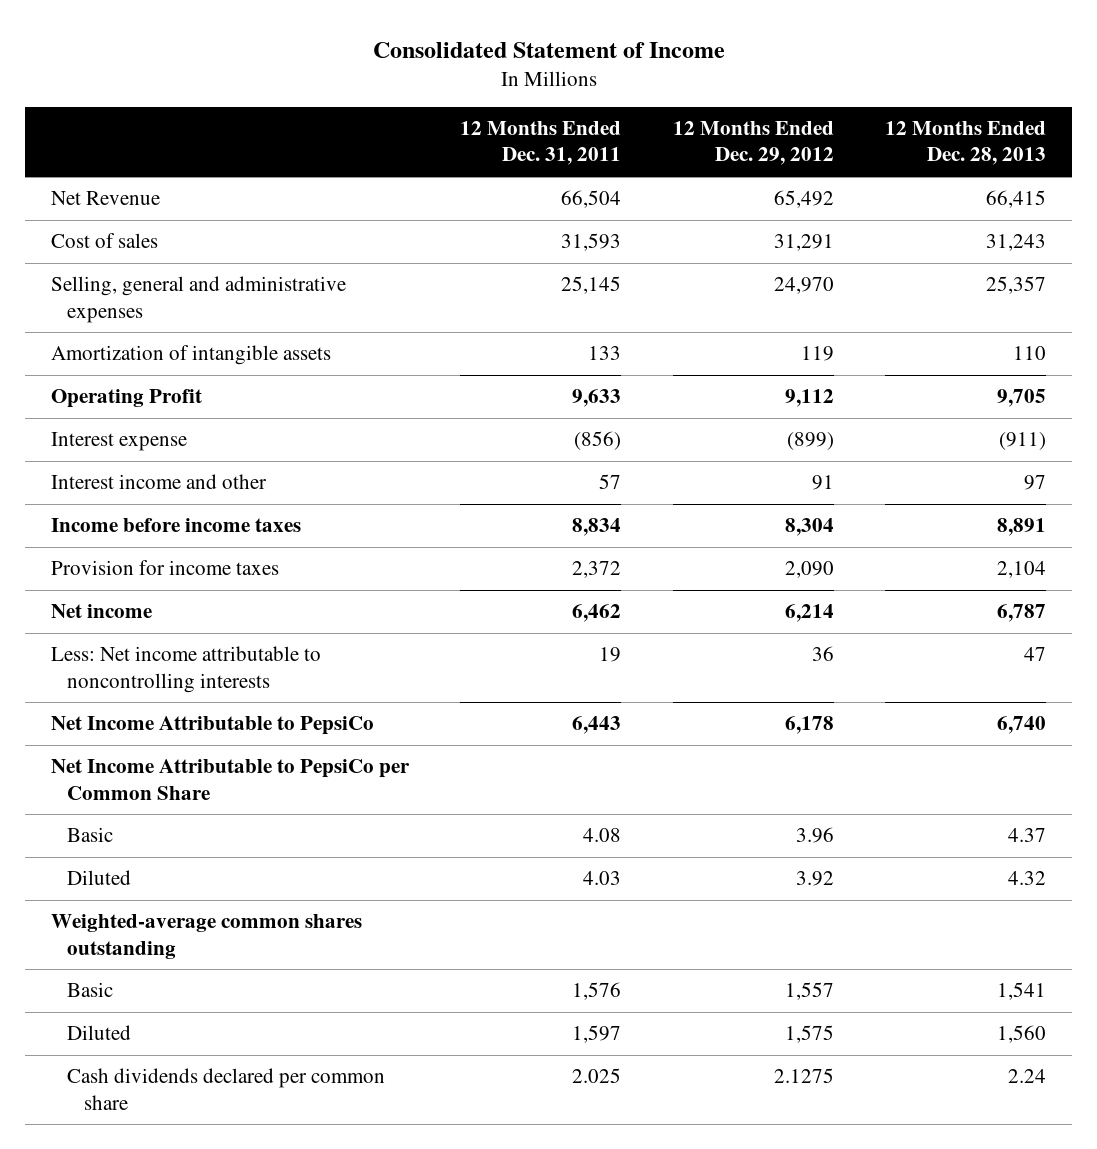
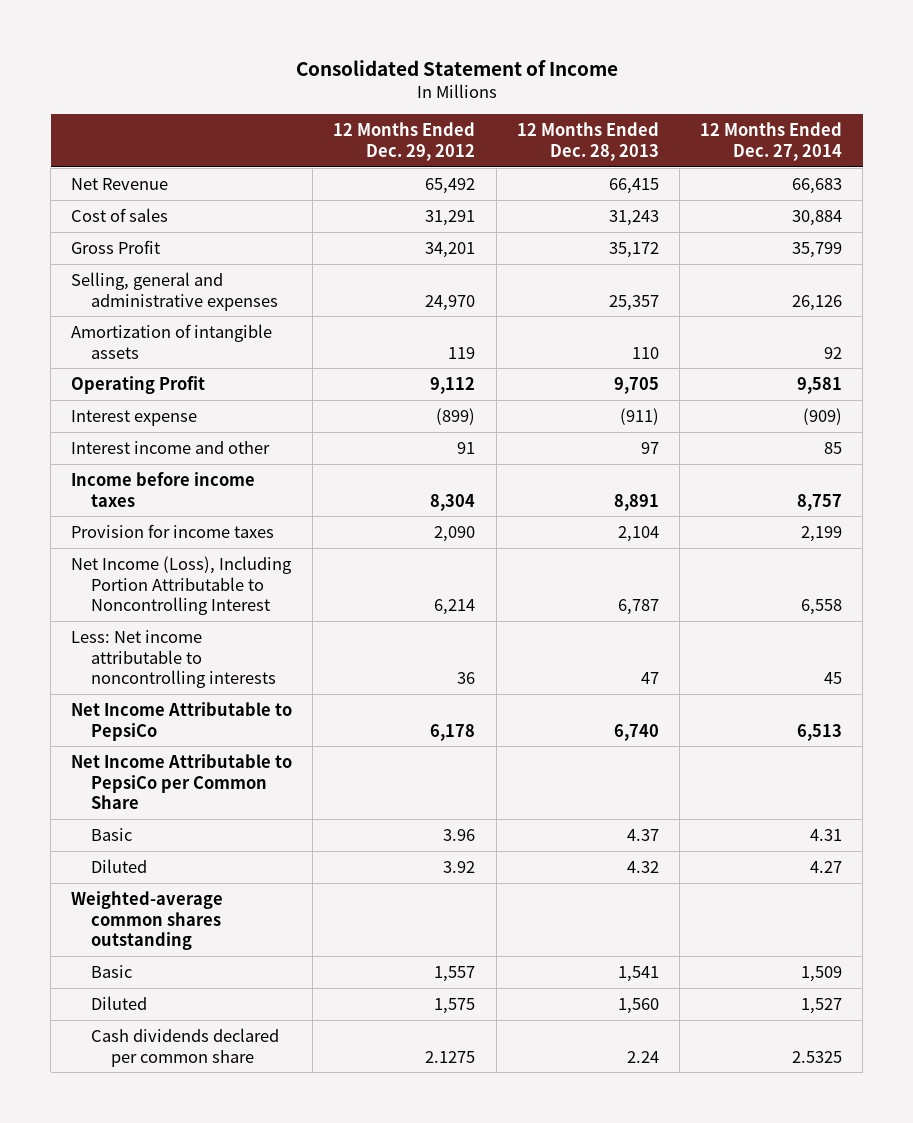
[460,121,622,166] 12 Months Ended Dec. 31, 2011 -> none
none -> [699,122,842,161] 12 Months Ended Dec. 27, 2014
none -> [71,239,161,254] Gross Profit
[50,604,152,619] Net income -> [71,555,293,616] Net Income (Loss), Including Portion Attributable to Noncontrolling Interest

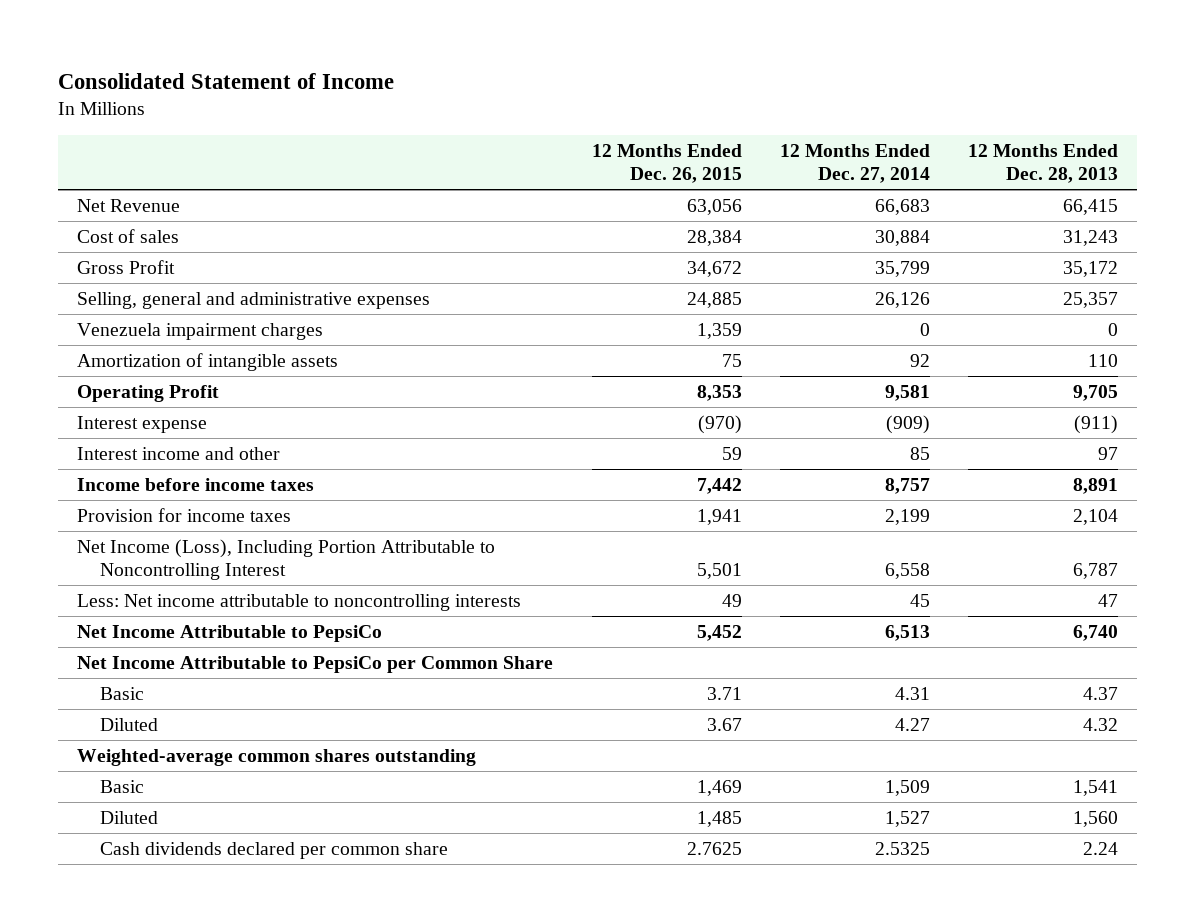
[333,122,476,161] 12 Months Ended Dec. 29, 2012 -> none
none -> [591,143,742,183] 12 Months Ended Dec. 26, 2015
none -> [77,323,324,341] Venezuela impairment charges

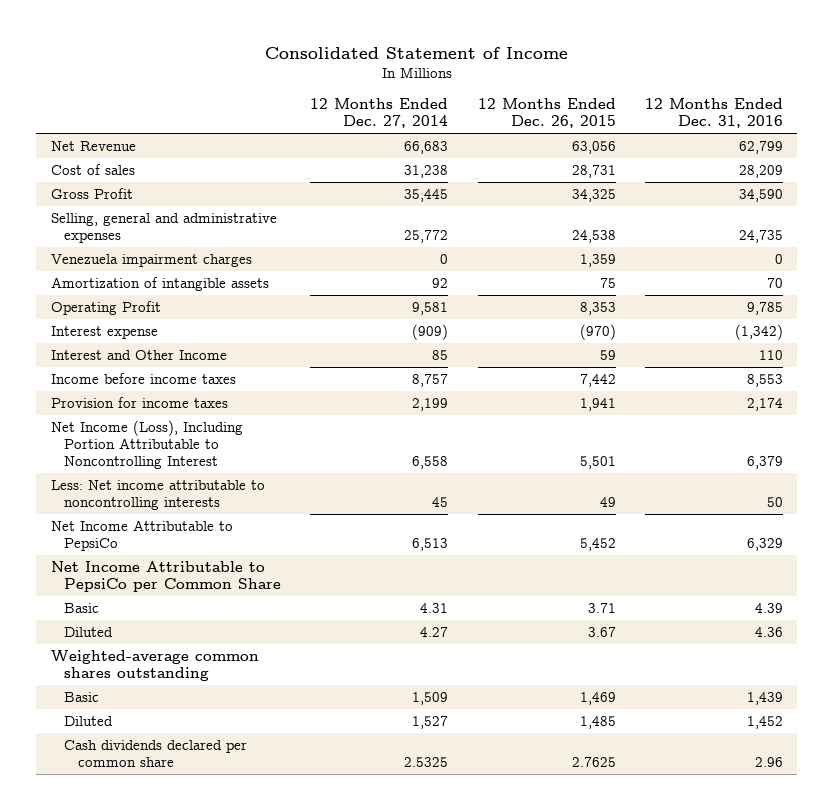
[968,143,1119,183] 12 Months Ended Dec. 28, 2013 -> none
none -> [644,98,783,129] 12 Months Ended Dec. 31, 2016
[686,230,742,247] 28,384 -> [571,164,616,178] 28,731
[875,230,931,247] 30,884 -> [404,164,449,178] 31,238
[686,261,742,278] 34,672 -> [571,188,616,202] 34,325
[875,261,931,278] 35,799 -> [404,188,449,202] 35,445
[686,292,742,309] 24,885 -> [571,229,616,243] 24,538
[875,292,931,309] 26,126 -> [404,229,449,243] 25,772
[77,447,281,461] Interest income and other -> [50,349,227,360] Interest and Other Income

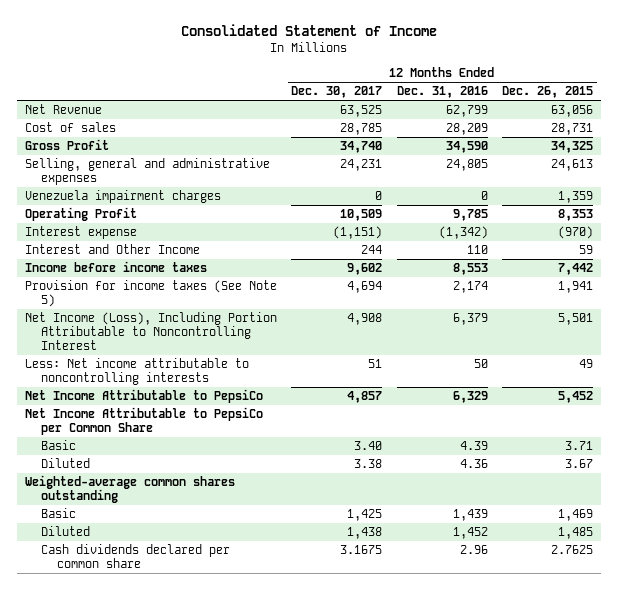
[310,98,449,129] 12 Months Ended Dec. 27, 2014 -> none
none -> [291,86,383,99] Dec. 30, 2017
[571,229,616,243] 24,538 -> [551,159,594,172] 24,613
[738,229,783,243] 24,735 -> [445,159,488,172] 24,805
[50,276,269,291] Amortization of intangible assets -> none
[50,396,228,408] Provision for income taxes -> [24,280,277,308] Provision for income taxes (See Note 5)

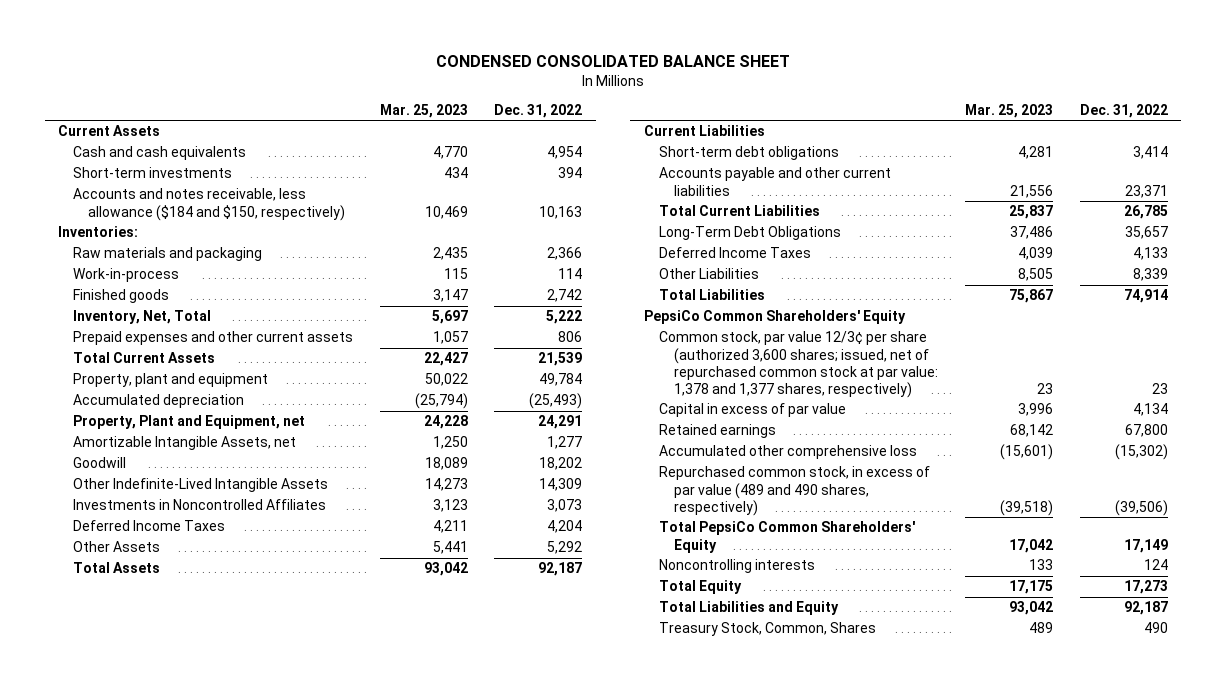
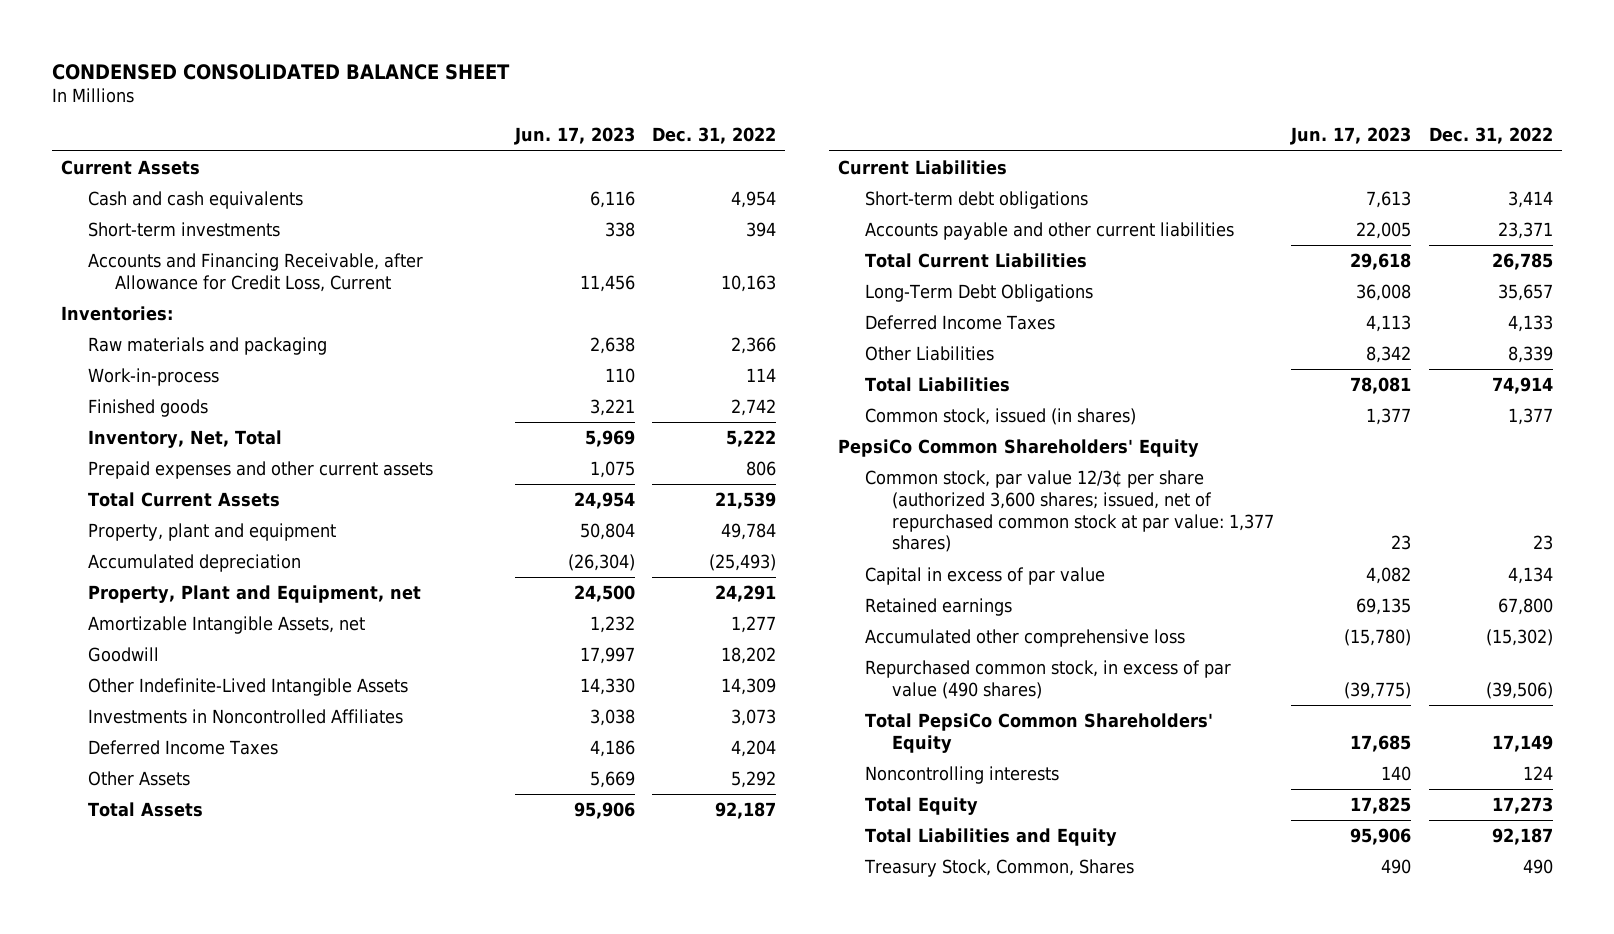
[379,103,468,118] Mar. 25, 2023 -> none
none -> [513,127,635,146] Jun. 17, 2023
[73,188,346,221] Accounts and notes receivable, less allowance ($184 and $150, respectively) -> [87,252,423,292] Accounts and Financing Receivable, after Allowance for Credit Loss, Current
none -> [864,407,1136,425] Common stock, issued (in shares)
[658,331,938,398] Common stock, par value 12/3¢ per share (authorized 3,600 shares; issued, net of repurchased common stock at par value: 1,378 and 1,377 shares, respectively) -> [864,469,1274,553] Common stock, par value 12/3¢ per share (authorized 3,600 shares; issued, net of repurchased common stock at par value: 1,377 shares)
[658,466,930,516] Repurchased common stock, in excess of par value (489 and 490 shares, respectively) -> [864,659,1231,699] Repurchased common stock, in excess of par value (490 shares)

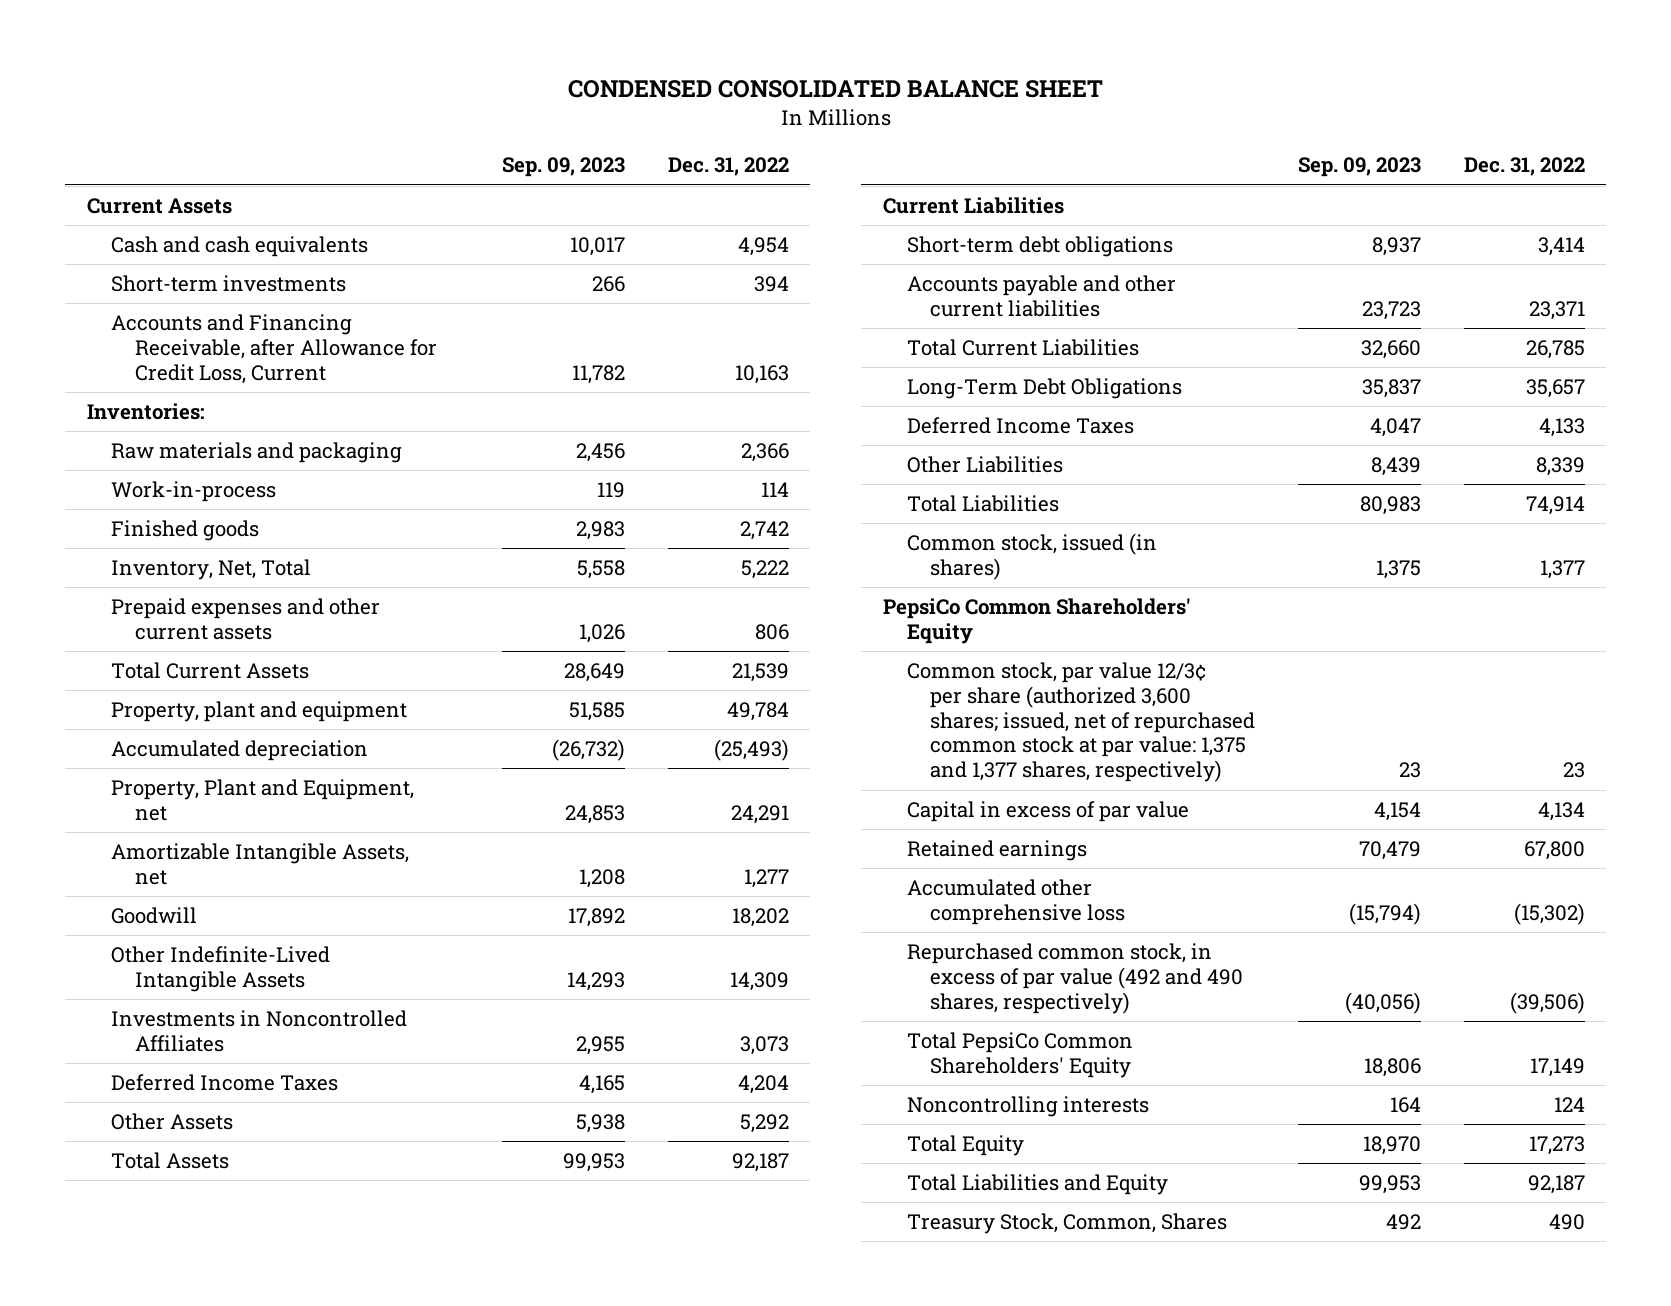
[513,127,635,146] Jun. 17, 2023 -> none
none -> [502,157,626,178] Sep. 09, 2023
[864,469,1274,553] Common stock, par value 12/3¢ per share (authorized 3,600 shares; issued, net of repurchased common stock at par value: 1,377 shares) -> [906,661,1256,783] Common stock, par value 12/3¢ per share (authorized 3,600 shares; issued, net of repurchased common stock at par value: 1,375 and 1,377 shares, respectively)
[864,659,1231,699] Repurchased common stock, in excess of par value (490 shares) -> [906,942,1244,1014] Repurchased common stock, in excess of par value (492 and 490 shares, respectively)

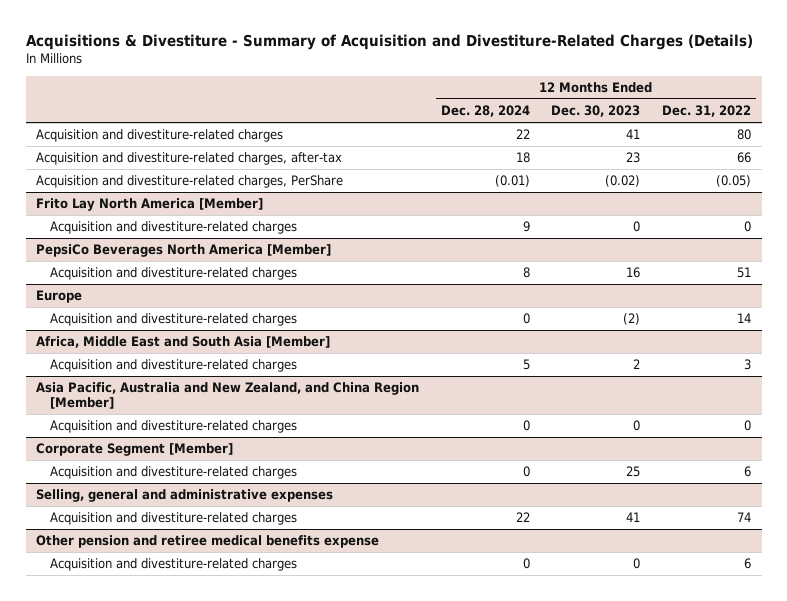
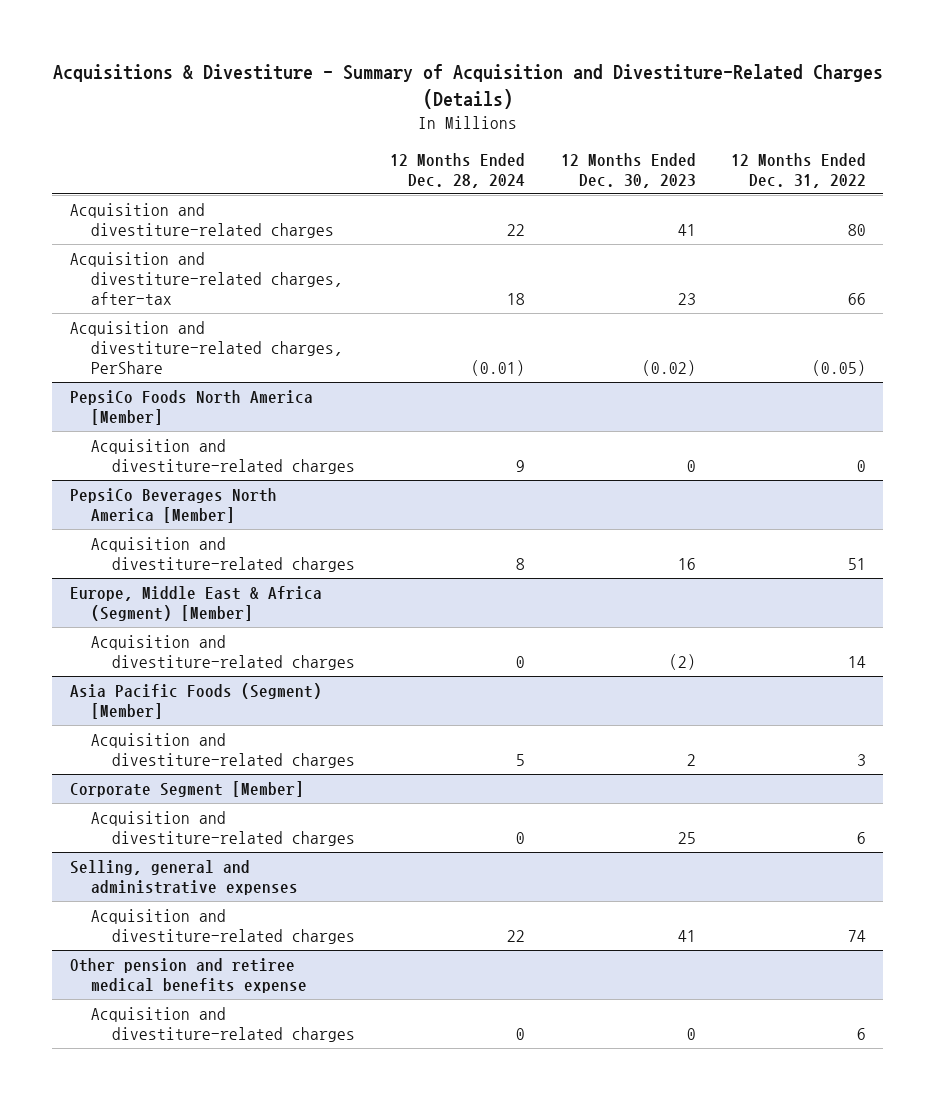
[36,198,264,212] Frito Lay North America [Member] -> none
none -> [69,389,313,426] PepsiCo Foods North America [Member]
[36,290,83,304] Europe -> none
none -> [69,585,322,622] Europe, Middle East & Africa (Segment) [Member]
[36,336,331,349] Africa, Middle East and South Asia [Member] -> none
none -> [69,682,322,720] Asia Pacific Foods (Segment) [Member]
[36,382,420,410] Asia Pacific, Australia and New Zealand, and China Region [Member] -> none
[50,420,298,434] Acquisition and divestiture-related charges -> none

